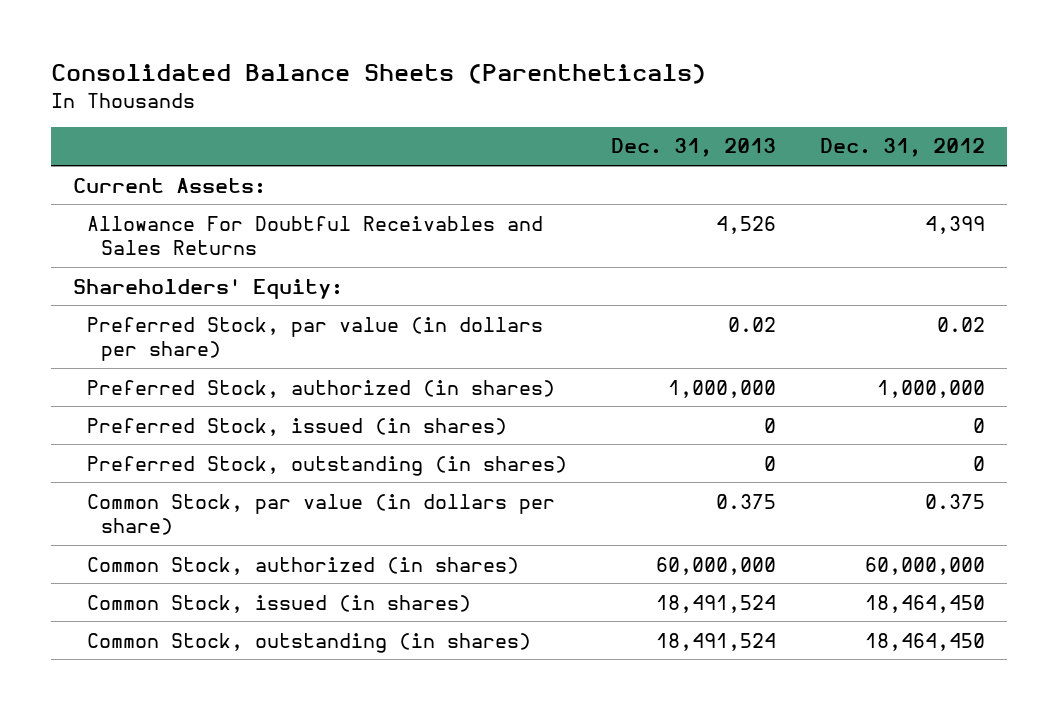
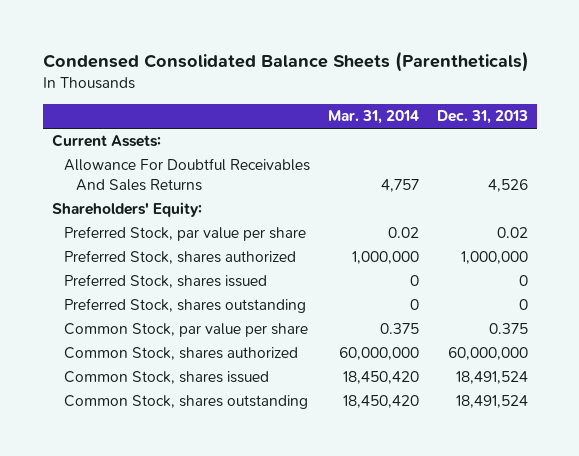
[51,64,707,85] Consolidated Balance Sheets (Parentheticals) -> [42,50,529,72] Condensed Consolidated Balance Sheets (Parentheticals)
[819,138,985,158] Dec. 31, 2012 -> none
none -> [327,110,419,125] Mar. 31, 2014
[86,215,543,256] Allowance For Doubtful Receivables and Sales Returns -> [63,158,310,192] Allowance For Doubtful Receivables And Sales Returns
[86,316,543,362] Preferred Stock, par value (in dollars per share) -> [63,226,306,242] Preferred Stock, par value per share
[86,379,555,398] Preferred Stock, authorized (in shares) -> [63,250,296,265] Preferred Stock, shares authorized
[86,417,507,436] Preferred Stock, issued (in shares) -> [63,274,267,289] Preferred Stock, shares issued
[86,455,567,476] Preferred Stock, outstanding (in shares) -> [63,298,306,314] Preferred Stock, shares outstanding
[86,493,555,536] Common Stock, par value (in dollars per share) -> [63,323,308,338] Common Stock, par value per share
[86,556,519,575] Common Stock, authorized (in shares) -> [63,347,298,361] Common Stock, shares authorized
[86,594,471,613] Common Stock, issued (in shares) -> [63,371,269,385] Common Stock, shares issued
[86,632,531,653] Common Stock, outstanding (in shares) -> [63,395,308,410] Common Stock, shares outstanding

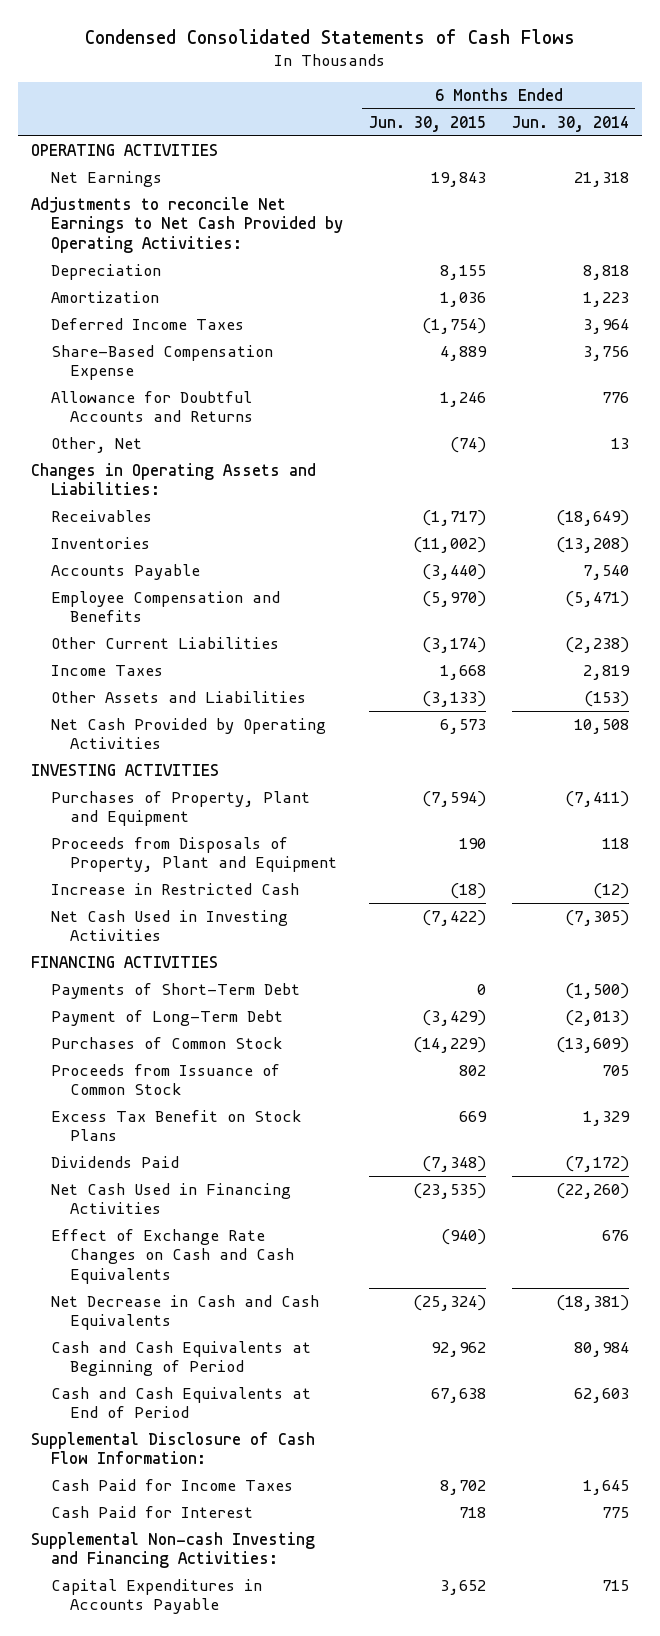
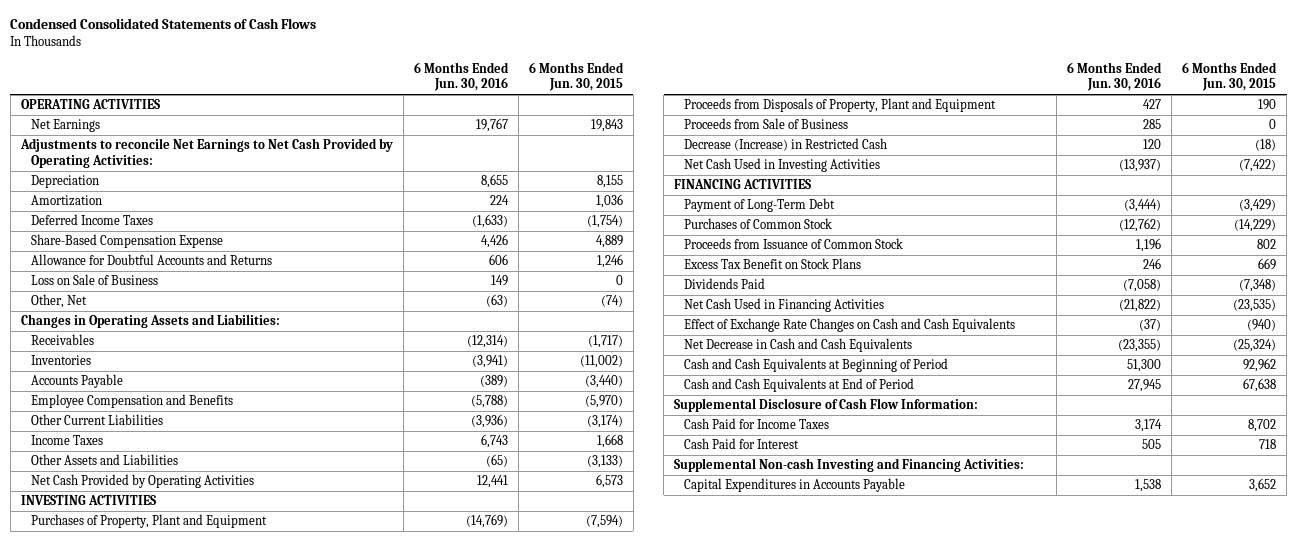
[511,116,629,133] Jun. 30, 2014 -> none
none -> [413,61,509,92] 6 Months Ended Jun. 30, 2016
none -> [30,274,158,286] Loss on Sale of Business
none -> [684,118,849,130] Proceeds from Sale of Business
[50,883,299,896] Increase in Restricted Cash -> [684,138,888,152] Decrease (Increase) in Restricted Cash
[50,983,300,1000] Payments of Short-Term Debt -> none

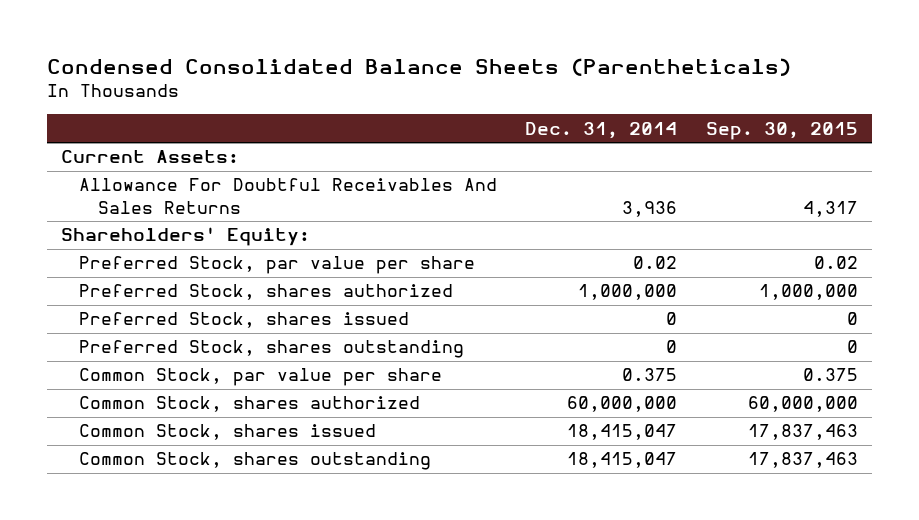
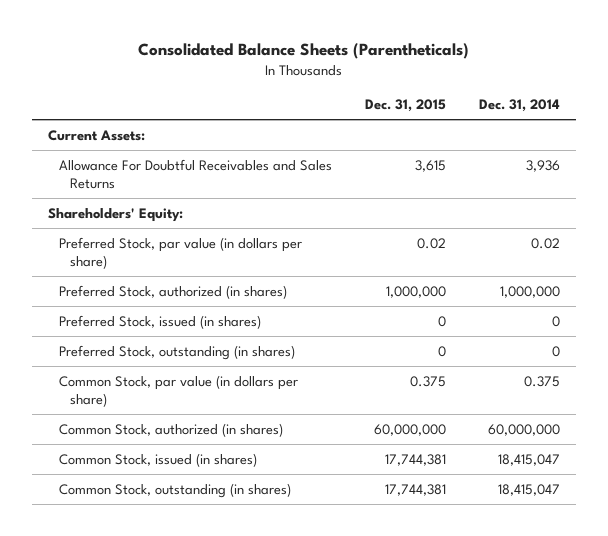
[46,57,791,76] Condensed Consolidated Balance Sheets (Parentheticals) -> [138,42,470,59] Consolidated Balance Sheets (Parentheticals)
[705,121,858,140] Sep. 30, 2015 -> none
none -> [364,99,446,113] Dec. 31, 2015
[79,178,498,214] Allowance For Doubtful Receivables And Sales Returns -> [59,158,333,189] Allowance For Doubtful Receivables and Sales Returns
[79,256,476,275] Preferred Stock, par value per share -> [59,236,303,269] Preferred Stock, par value (in dollars per share)
[79,284,454,301] Preferred Stock, shares authorized -> [59,284,288,299] Preferred Stock, authorized (in shares)
[79,312,410,329] Preferred Stock, shares issued -> [59,314,262,329] Preferred Stock, issued (in shares)
[79,340,465,359] Preferred Stock, shares outstanding -> [59,344,296,360] Preferred Stock, outstanding (in shares)
[79,368,443,387] Common Stock, par value per share -> [59,374,299,407] Common Stock, par value (in dollars per share)
[79,396,421,413] Common Stock, shares authorized -> [59,422,284,437] Common Stock, authorized (in shares)
[79,424,377,441] Common Stock, shares issued -> [59,452,258,467] Common Stock, issued (in shares)
[79,452,432,471] Common Stock, shares outstanding -> [59,482,292,498] Common Stock, outstanding (in shares)

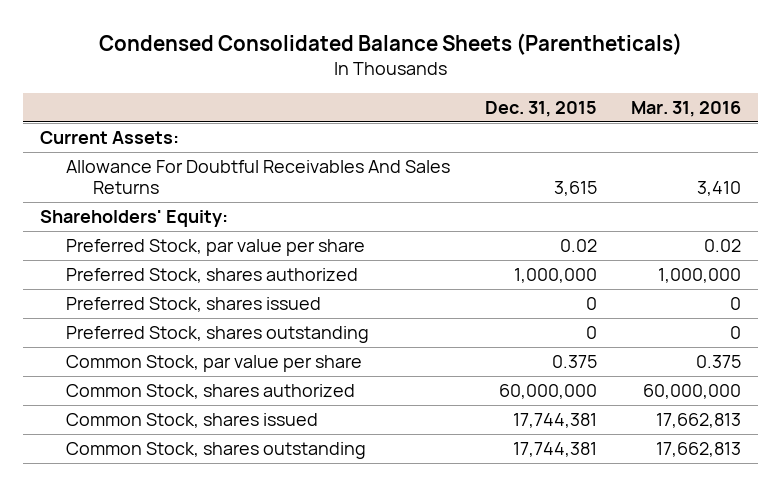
[138,42,470,59] Consolidated Balance Sheets (Parentheticals) -> [98,33,682,56] Condensed Consolidated Balance Sheets (Parentheticals)
[478,99,560,113] Dec. 31, 2014 -> none
none -> [630,100,741,117] Mar. 31, 2016
[59,158,333,189] Allowance For Doubtful Receivables and Sales Returns -> [66,160,451,194] Allowance For Doubtful Receivables And Sales Returns
[59,236,303,269] Preferred Stock, par value (in dollars per share) -> [66,239,366,257] Preferred Stock, par value per share
[59,284,288,299] Preferred Stock, authorized (in shares) -> [66,268,359,284] Preferred Stock, shares authorized
[59,314,262,329] Preferred Stock, issued (in shares) -> [66,297,322,313] Preferred Stock, shares issued
[59,344,296,360] Preferred Stock, outstanding (in shares) -> [66,326,370,344] Preferred Stock, shares outstanding
[59,374,299,407] Common Stock, par value (in dollars per share) -> [66,355,363,373] Common Stock, par value per share
[59,422,284,437] Common Stock, authorized (in shares) -> [66,384,356,400] Common Stock, shares authorized
[59,452,258,467] Common Stock, issued (in shares) -> [66,413,319,429] Common Stock, shares issued
[59,482,292,498] Common Stock, outstanding (in shares) -> [66,442,367,460] Common Stock, shares outstanding

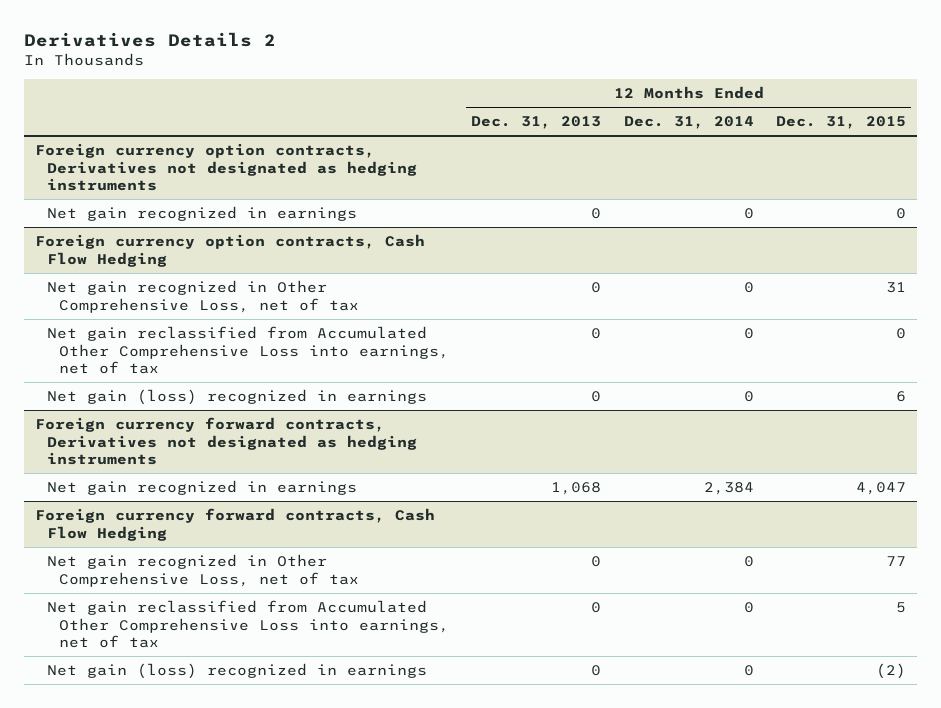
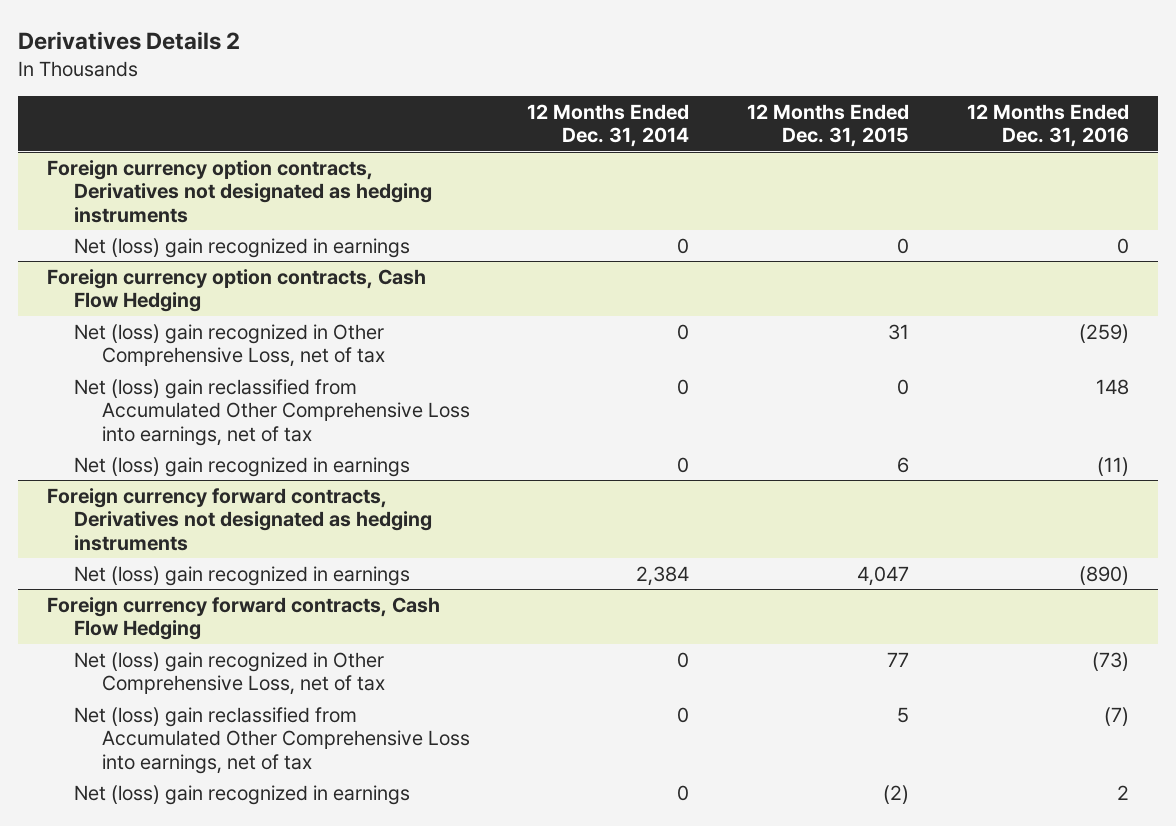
[471,116,602,130] Dec. 31, 2013 -> none
none -> [966,103,1129,148] 12 Months Ended Dec. 31, 2016
[47,205,358,221] Net gain recognized in earnings -> [74,237,411,258] Net (loss) gain recognized in earnings
[47,279,360,313] Net gain recognized in Other Comprehensive Loss, net of tax -> [74,323,385,368] Net (loss) gain recognized in Other Comprehensive Loss, net of tax
[47,325,450,375] Net gain reclassified from Accumulated Other Comprehensive Loss into earnings, net of tax -> [74,378,470,447] Net (loss) gain reclassified from Accumulated Other Comprehensive Loss into earnings, net of tax
[47,388,428,405] Net gain (loss) recognized in earnings -> [74,456,411,477] Net (loss) gain recognized in earnings
[47,479,358,495] Net gain recognized in earnings -> [74,565,411,586] Net (loss) gain recognized in earnings
[47,553,360,587] Net gain recognized in Other Comprehensive Loss, net of tax -> [74,651,385,696] Net (loss) gain recognized in Other Comprehensive Loss, net of tax
[47,599,450,649] Net gain reclassified from Accumulated Other Comprehensive Loss into earnings, net of tax -> [74,706,470,775] Net (loss) gain reclassified from Accumulated Other Comprehensive Loss into earnings, net of tax
[47,662,428,679] Net gain (loss) recognized in earnings -> [74,784,411,805] Net (loss) gain recognized in earnings

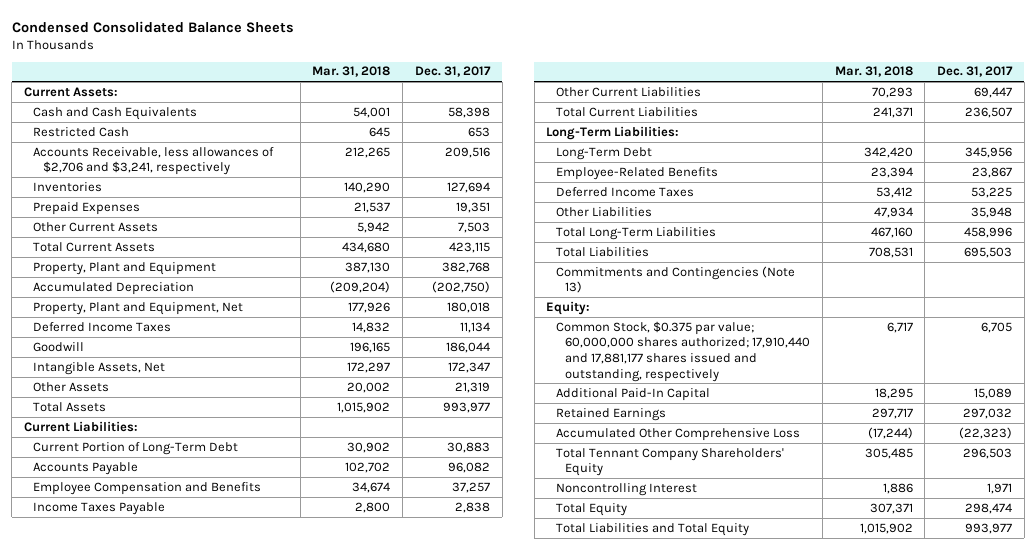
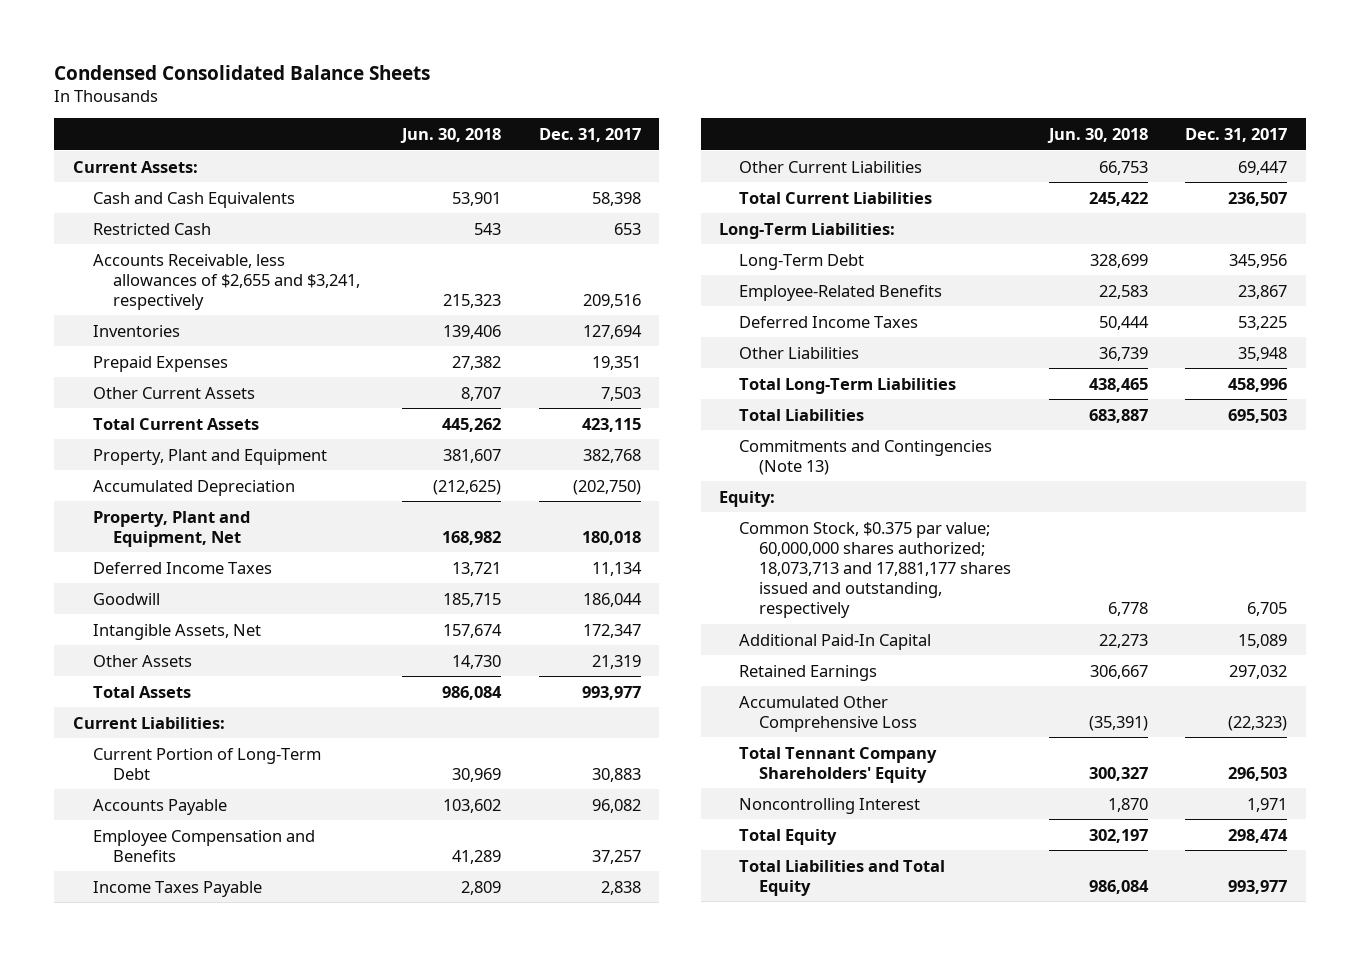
[312,66,391,78] Mar. 31, 2018 -> none
none -> [400,127,502,143] Jun. 30, 2018
[33,146,275,176] Accounts Receivable, less allowances of $2,706 and $3,241, respectively -> [92,253,360,310] Accounts Receivable, less allowances of $2,655 and $3,241, respectively
[555,320,811,382] Common Stock, $0.375 par value; 60,000,000 shares authorized; 17,910,440 and 17,881,177 shares issued and outstanding, respectively -> [739,521,1012,619] Common Stock, $0.375 par value; 60,000,000 shares authorized; 18,073,713 and 17,881,177 shares issued and outstanding, respectively

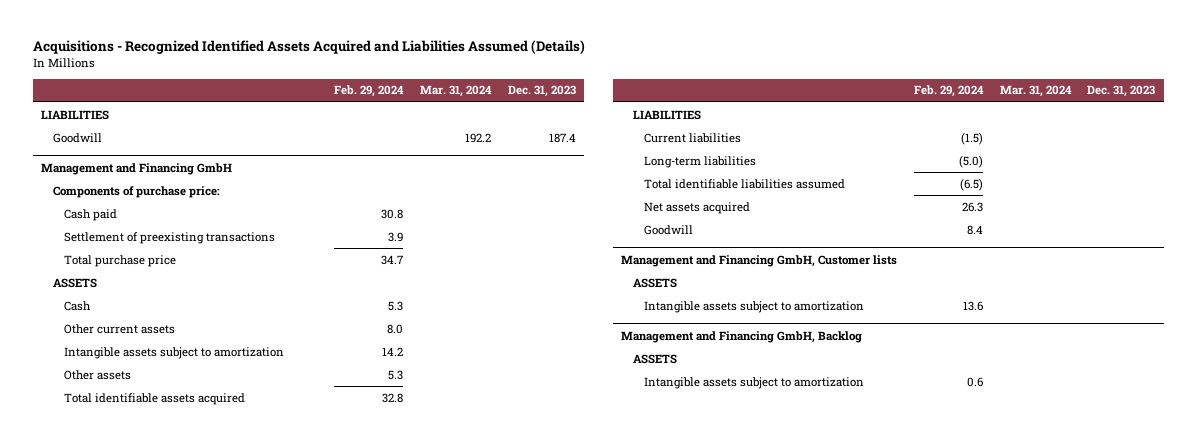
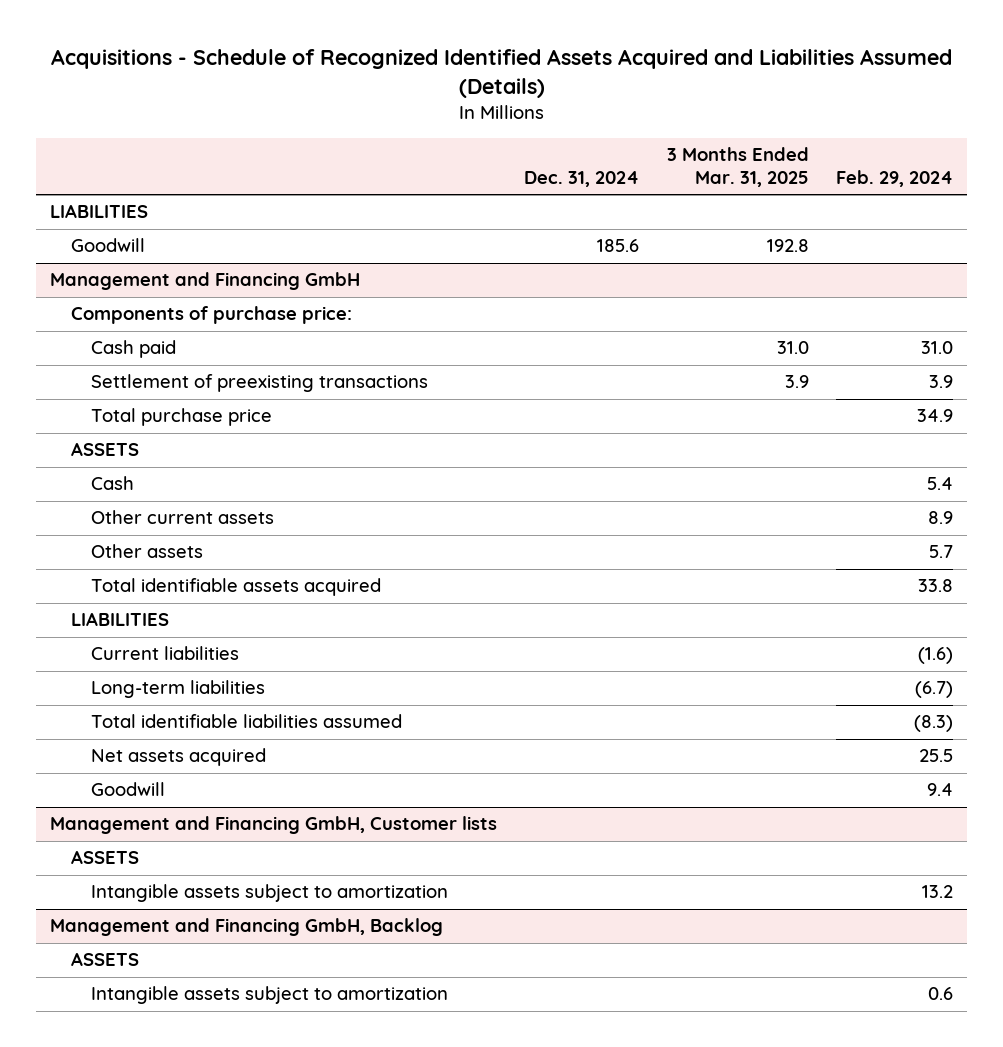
[33,40,586,55] Acquisitions - Recognized Identified Assets Acquired and Liabilities Assumed (Details) -> [50,48,952,98] Acquisitions - Schedule of Recognized Identified Assets Acquired and Liabilities Assumed (Details)
[419,85,492,98] Mar. 31, 2024 -> none
[507,85,576,98] Dec. 31, 2023 -> none
none -> [524,170,640,187] Dec. 31, 2024
none -> [666,147,809,187] 3 Months Ended Mar. 31, 2025
[381,208,404,219] 30.8 -> [921,341,954,355] 31.0
[381,254,404,265] 34.7 -> [917,409,954,423] 34.9
[64,346,285,359] Intangible assets subject to amortization -> none
[388,300,404,311] 5.3 -> [927,477,954,491] 5.4
[387,323,404,334] 8.0 -> [928,511,954,525] 8.9
[388,369,404,380] 5.3 -> [929,545,954,559] 5.7
[382,392,404,403] 32.8 -> [918,579,954,593] 33.8
[961,131,984,145] (1.5) -> [918,647,954,665] (1.6)
[959,154,984,168] (5.0) -> [915,681,954,699] (6.7)
[960,177,984,191] (6.5) -> [914,715,954,733] (8.3)
[962,201,984,212] 26.3 -> [919,749,954,763] 25.5
[967,224,984,235] 8.4 -> [927,783,954,797] 9.4
[963,300,984,311] 13.6 -> [922,885,954,899] 13.2

